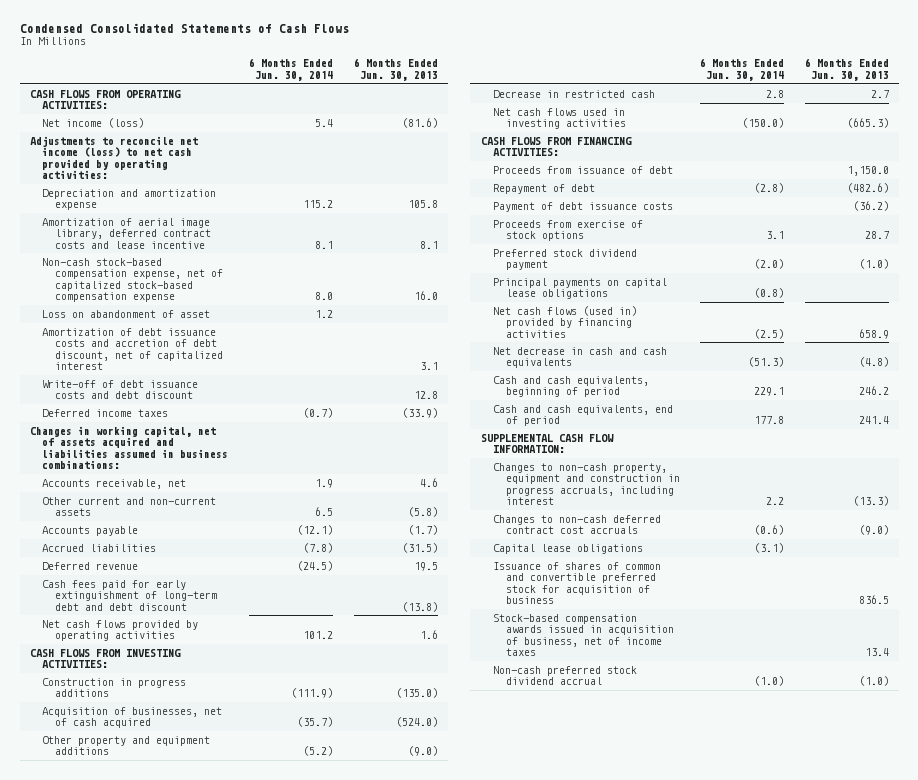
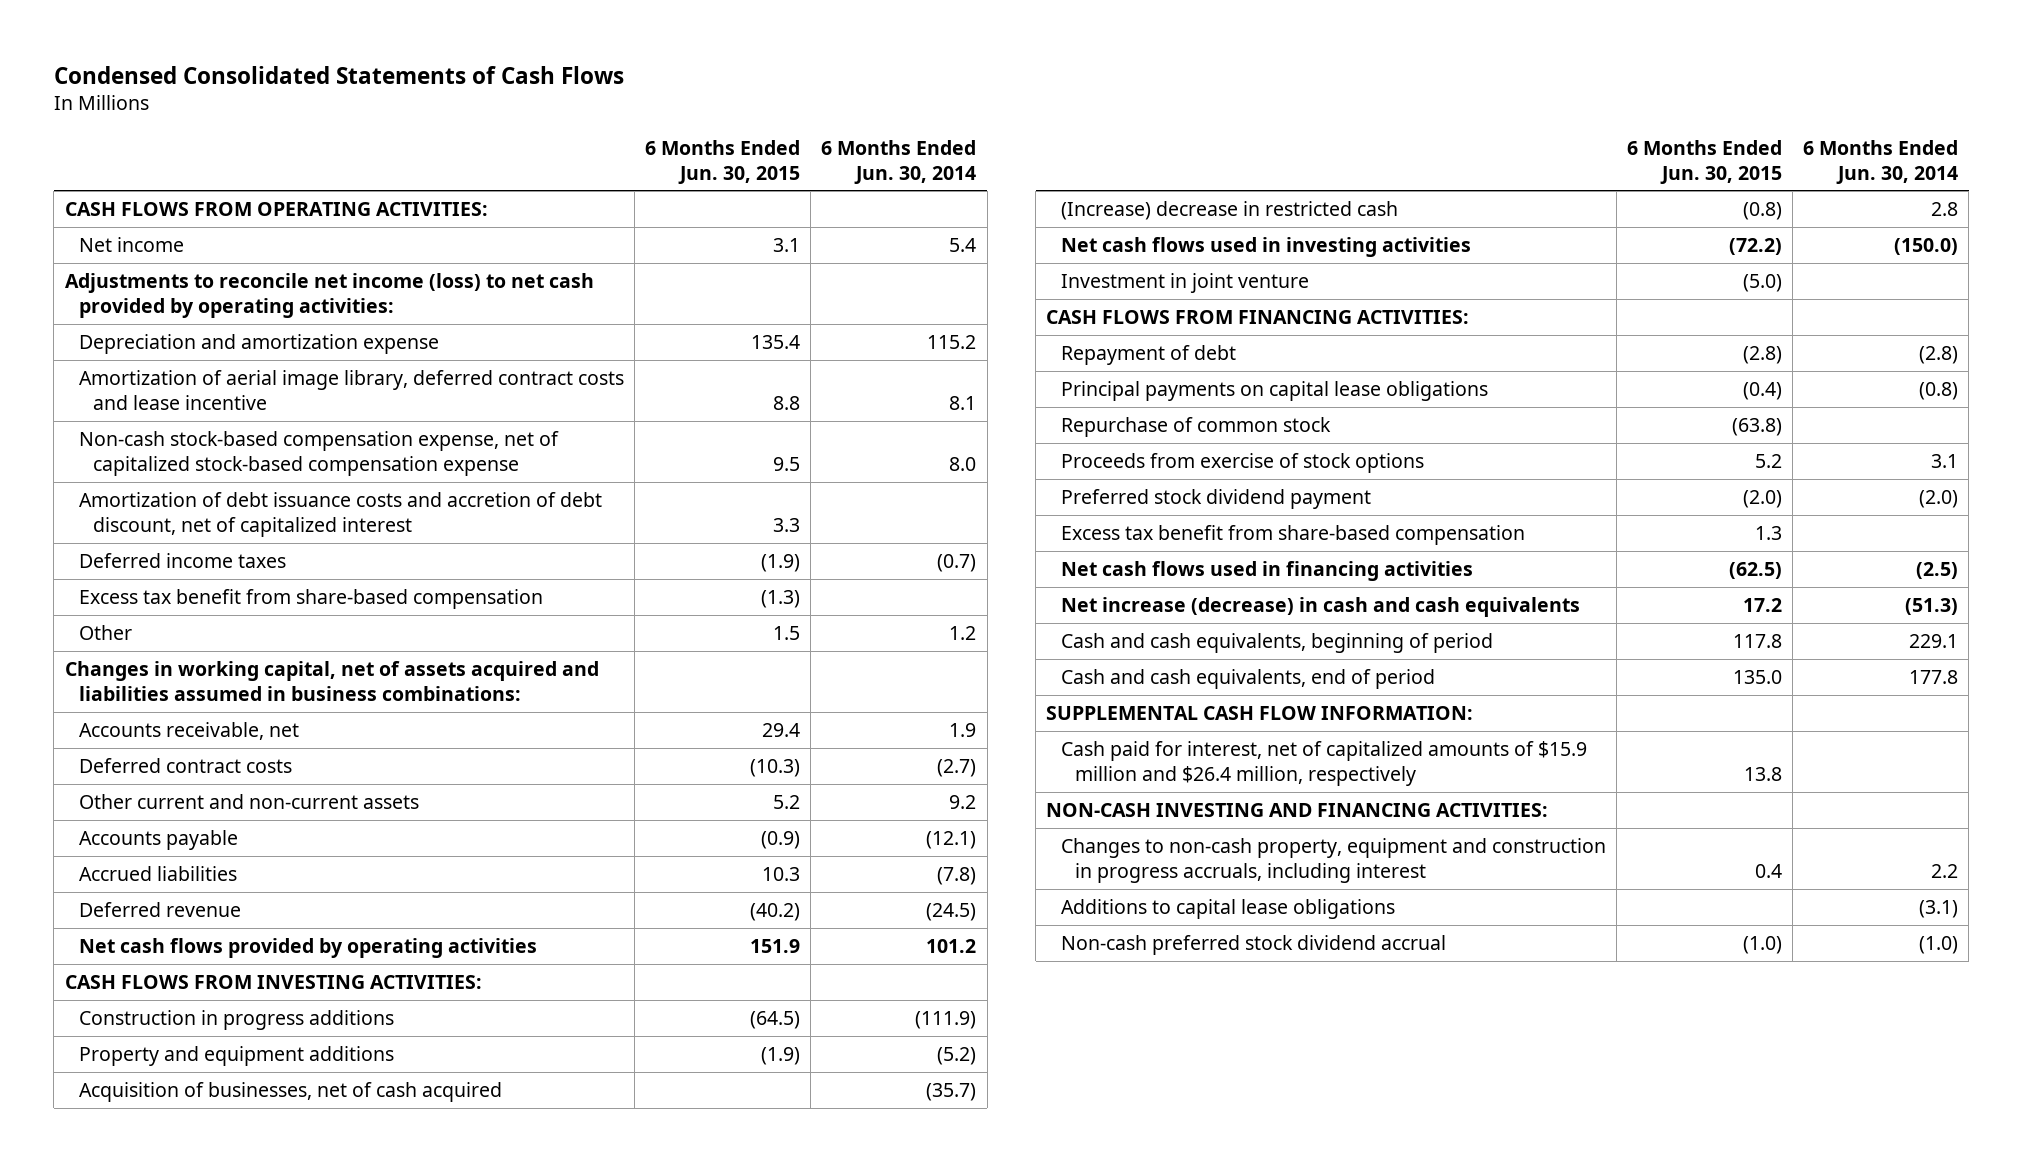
[353,58,438,81] 6 Months Ended Jun. 30, 2013 -> none
none -> [645,139,801,184] 6 Months Ended Jun. 30, 2015
[42,118,145,129] Net income (loss) -> [78,236,184,252] Net income
[42,310,211,319] Loss on abandonment of asset -> none
[42,380,199,400] Write-off of debt issuance costs and debt discount -> none
none -> [78,588,543,609] Excess tax benefit from share-based compensation
none -> [78,624,132,640] Other
none -> [78,757,292,773] Deferred contract costs
[315,507,334,517] 6.5 -> [949,794,977,809] 9.2
[42,580,218,611] Cash fees paid for early extinguishment of long-term debt and debt discount -> none
none -> [78,1045,394,1066] Property and equipment additions
[42,736,211,756] Other property and equipment additions -> none
[493,90,656,99] Decrease in restricted cash -> [1060,200,1398,220] (Increase) decrease in restricted cash
none -> [1060,272,1309,293] Investment in joint venture
[493,166,674,175] Proceeds from issuance of debt -> none
[493,202,674,213] Payment of debt issuance costs -> none
[493,278,668,300] Principal payments on capital lease obligations -> [1060,380,1488,401] Principal payments on capital lease obligations
none -> [1060,416,1331,437] Repurchase of common stock
none -> [1060,524,1525,545] Excess tax benefit from share-based compensation
[493,306,638,338] Net cash flows (used in) provided by financing activities -> [1060,560,1473,581] Net cash flows used in financing activities
[493,347,668,369] Net decrease in cash and cash equivalents -> [1060,596,1580,617] Net increase (decrease) in cash and cash equivalents
none -> [1060,740,1587,786] Cash paid for interest, net of capitalized amounts of $15.9 million and $26.4 million, respectively
none -> [1046,802,1549,817] NON-CASH INVESTING AND FINANCING ACTIVITIES:
[493,515,662,535] Changes to non-cash deferred contract cost accruals -> none
[493,562,662,604] Issuance of shares of common and convertible preferred stock for acquisition of business -> none
[493,614,674,656] Stock-based compensation awards issued in acquisition of business, net of income taxes -> none
[493,544,644,555] Capital lease obligations -> [1060,898,1395,919] Additions to capital lease obligations

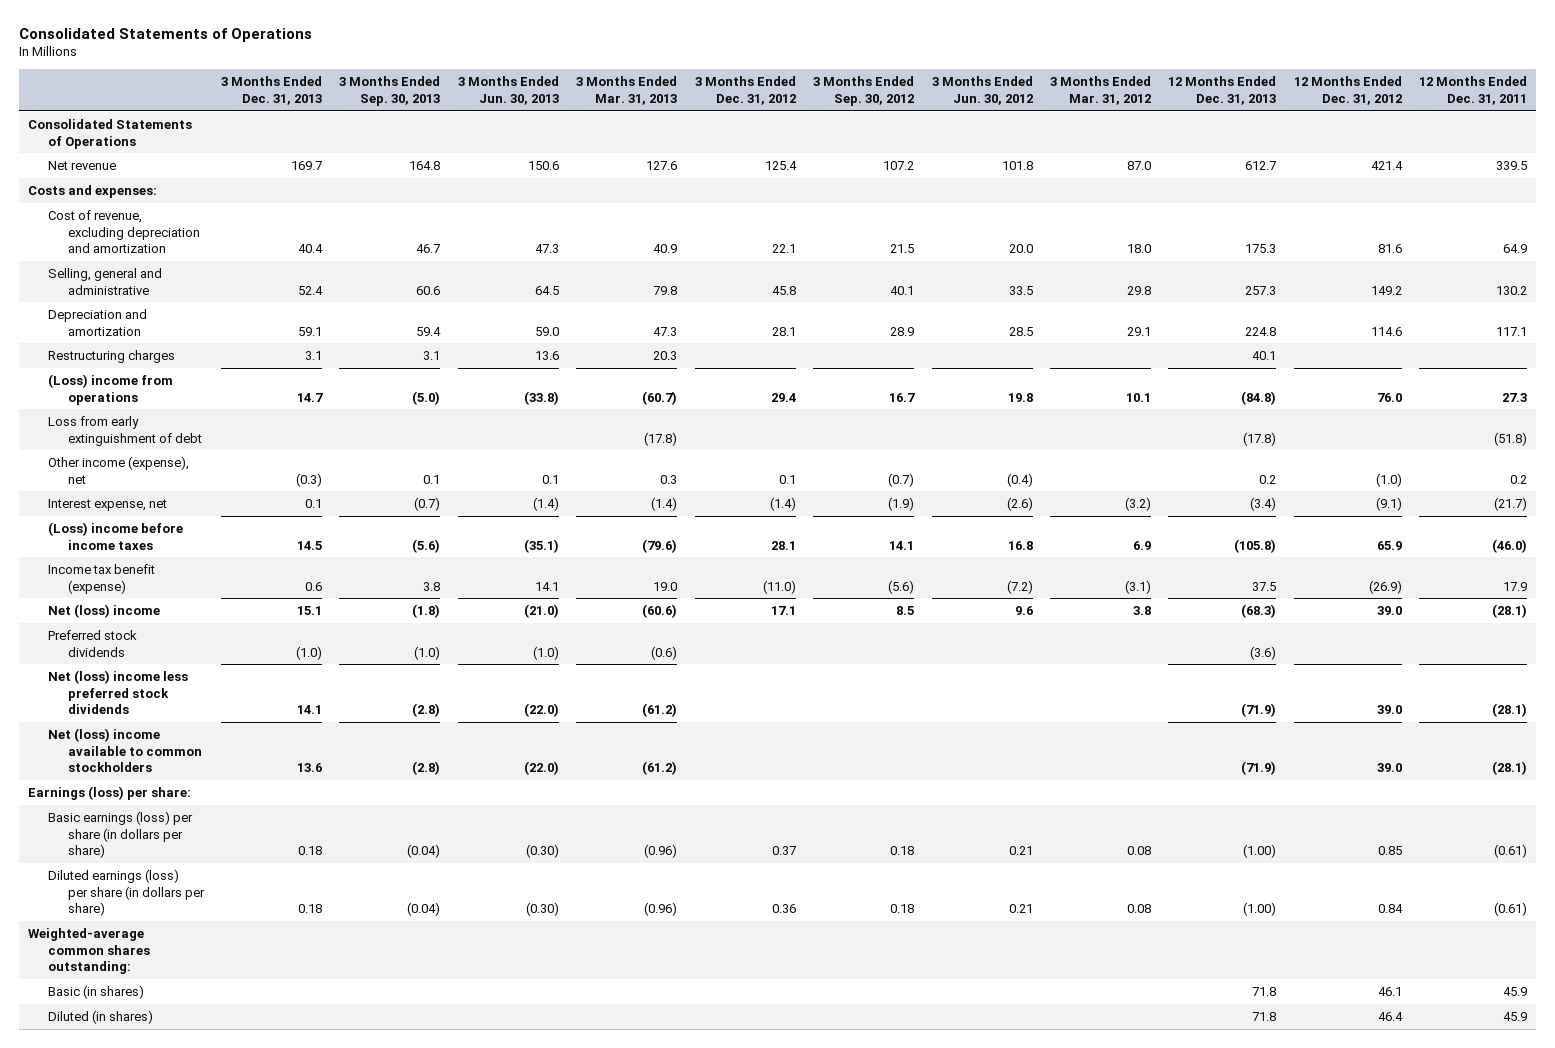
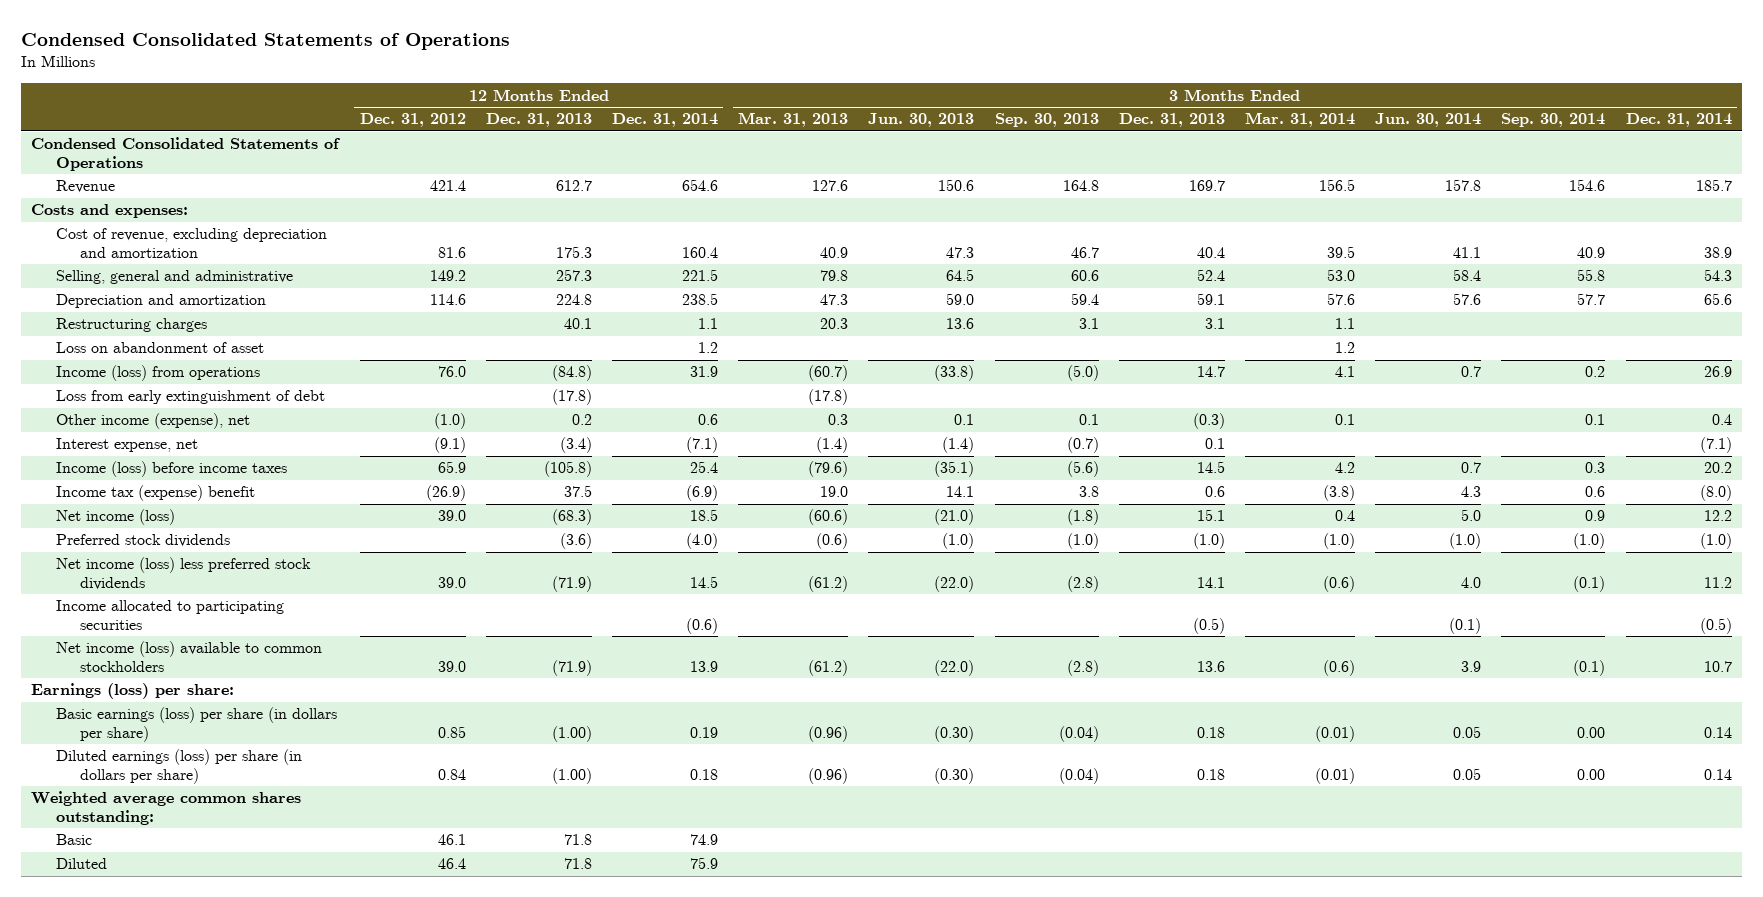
[19,28,313,43] Consolidated Statements of Operations -> [21,32,511,50] Condensed Consolidated Statements of Operations
[694,76,796,105] 3 Months Ended Dec. 31, 2012 -> none
[813,76,915,106] 3 Months Ended Sep. 30, 2012 -> none
[931,76,1033,105] 3 Months Ended Jun. 30, 2012 -> none
[1049,76,1151,105] 3 Months Ended Mar. 31, 2012 -> none
[1419,76,1528,105] 12 Months Ended Dec. 31, 2011 -> none
none -> [611,113,718,128] Dec. 31, 2014
none -> [1245,112,1356,128] Mar. 31, 2014
none -> [1375,113,1482,128] Jun. 30, 2014
none -> [1501,113,1606,128] Sep. 30, 2014
none -> [1625,113,1732,128] Dec. 31, 2014
[27,118,192,149] Consolidated Statements of Operations -> [31,137,341,171] Condensed Consolidated Statements of Operations
[47,160,116,170] Net revenue -> [55,180,115,194] Revenue
none -> [55,342,264,354] Loss on abandonment of asset
[47,373,173,405] (Loss) income from operations -> [55,365,260,382] Income (loss) from operations
[47,521,183,550] (Loss) income before income taxes -> [55,461,287,478] Income (loss) before income taxes
[47,563,155,594] Income tax benefit (expense) -> [55,485,255,502] Income tax (expense) benefit
[47,603,160,618] Net (loss) income -> [55,509,175,526] Net income (loss)
[47,669,188,715] Net (loss) income less preferred stock dividends -> [55,557,311,590] Net income (loss) less preferred stock dividends
none -> [55,600,284,630] Income allocated to participating securities
[47,727,202,773] Net (loss) income available to common stockholders -> [55,641,322,672] Net income (loss) available to common stockholders
[27,927,150,975] Weighted-average common shares outstanding: -> [31,791,302,825] Weighted average common shares outstanding:
[47,984,144,999] Basic (in shares) -> [55,834,92,846] Basic
[47,1009,153,1024] Diluted (in shares) -> [55,858,107,870] Diluted

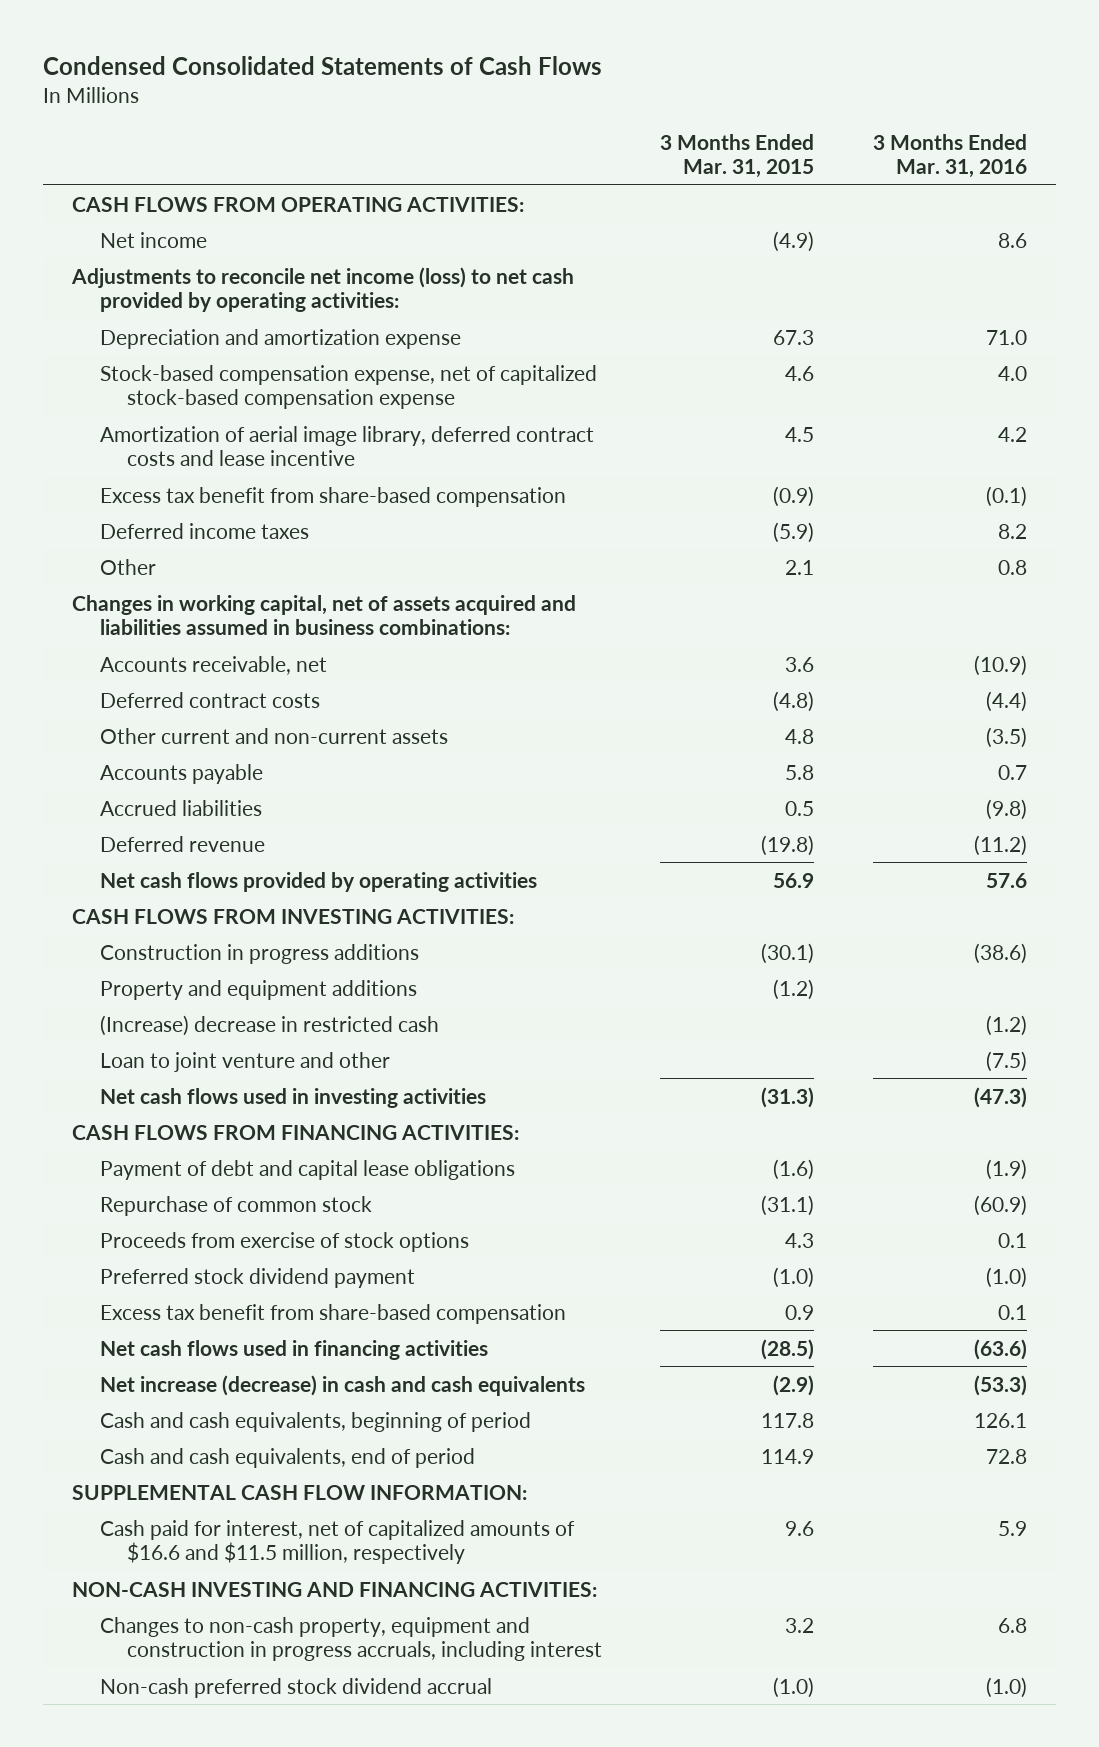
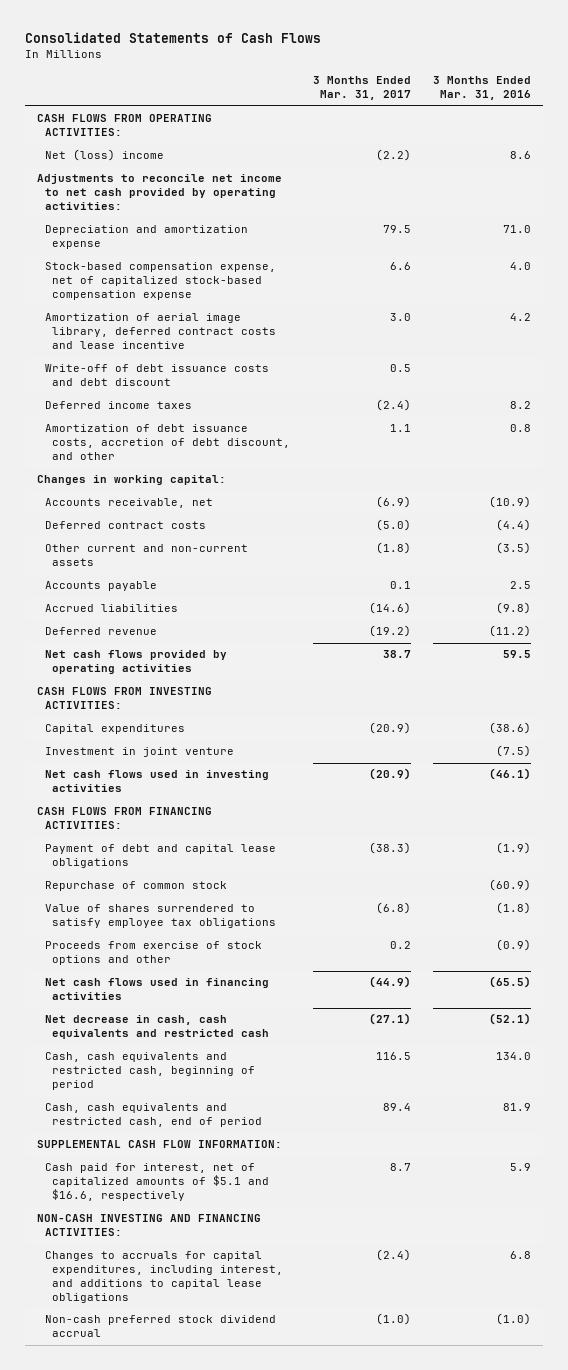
[43,56,603,76] Condensed Consolidated Statements of Cash Flows -> [25,31,322,43] Consolidated Statements of Cash Flows
[660,133,815,179] 3 Months Ended Mar. 31, 2015 -> none
none -> [312,76,411,101] 3 Months Ended Mar. 31, 2017
[99,231,207,248] Net income -> [44,149,164,162] Net (loss) income
[71,266,575,312] Adjustments to reconcile net income (loss) to net cash provided by operating activities: -> [36,174,282,211] Adjustments to reconcile net income to net cash provided by operating activities:
[99,486,566,507] Excess tax benefit from share-based compensation -> none
none -> [44,364,269,387] Write-off of debt issuance costs and debt discount
[99,558,156,575] Other -> none
none -> [44,424,291,461] Amortization of debt issuance costs, accretion of debt discount, and other
[72,594,577,635] Changes in working capital, net of assets acquired and liabilities assumed in business combinations: -> [36,475,226,486] Changes in working capital:
[997,764,1027,780] 0.7 -> [510,581,532,590] 2.5
[985,872,1027,888] 57.6 -> [503,650,532,659] 59.5
[99,979,417,1000] Property and equipment additions -> none
[99,1014,439,1036] (Increase) decrease in restricted cash -> none
[99,943,419,964] Construction in progress additions -> [44,724,185,735] Capital expenditures
[99,1051,390,1072] Loan to joint venture and other -> [44,747,234,758] Investment in joint venture
[973,1086,1027,1108] (47.3) -> [489,768,532,781] (46.1)
[99,1267,415,1288] Preferred stock dividend payment -> none
[99,1303,566,1324] Excess tax benefit from share-based compensation -> none
none -> [44,904,277,929] Value of shares surrendered to satisfy employee tax obligations
[99,1231,469,1252] Proceeds from exercise of stock options -> [44,941,262,966] Proceeds from exercise of stock options and other
[997,1232,1027,1248] 0.1 -> [496,939,532,952] (0.9)
[973,1338,1027,1360] (63.6) -> [489,976,532,989] (65.5)
[99,1374,585,1396] Net increase (decrease) in cash and cash equivalents -> [44,1015,270,1040] Net decrease in cash, cash equivalents and restricted cash
[973,1374,1027,1396] (53.3) -> [489,1013,532,1026] (52.1)
[99,1411,531,1432] Cash and cash equivalents, beginning of period -> [44,1052,256,1091] Cash, cash equivalents and restricted cash, beginning of period
[973,1412,1027,1428] 126.1 -> [496,1052,532,1061] 134.0
[99,1447,475,1468] Cash and cash equivalents, end of period -> [44,1103,263,1128] Cash, cash equivalents and restricted cash, end of period
[985,1448,1027,1464] 72.8 -> [503,1103,532,1112] 81.9
[99,1519,575,1564] Cash paid for interest, net of capitalized amounts of $16.6 and $11.5 million, respectively -> [44,1163,270,1202] Cash paid for interest, net of capitalized amounts of $5.1 and $16.6, respectively
[99,1616,603,1661] Changes to non-cash property, equipment and construction in progress accruals, including interest -> [44,1251,284,1304] Changes to accruals for capital expenditures, including interest, and additions to capital lease obligations

